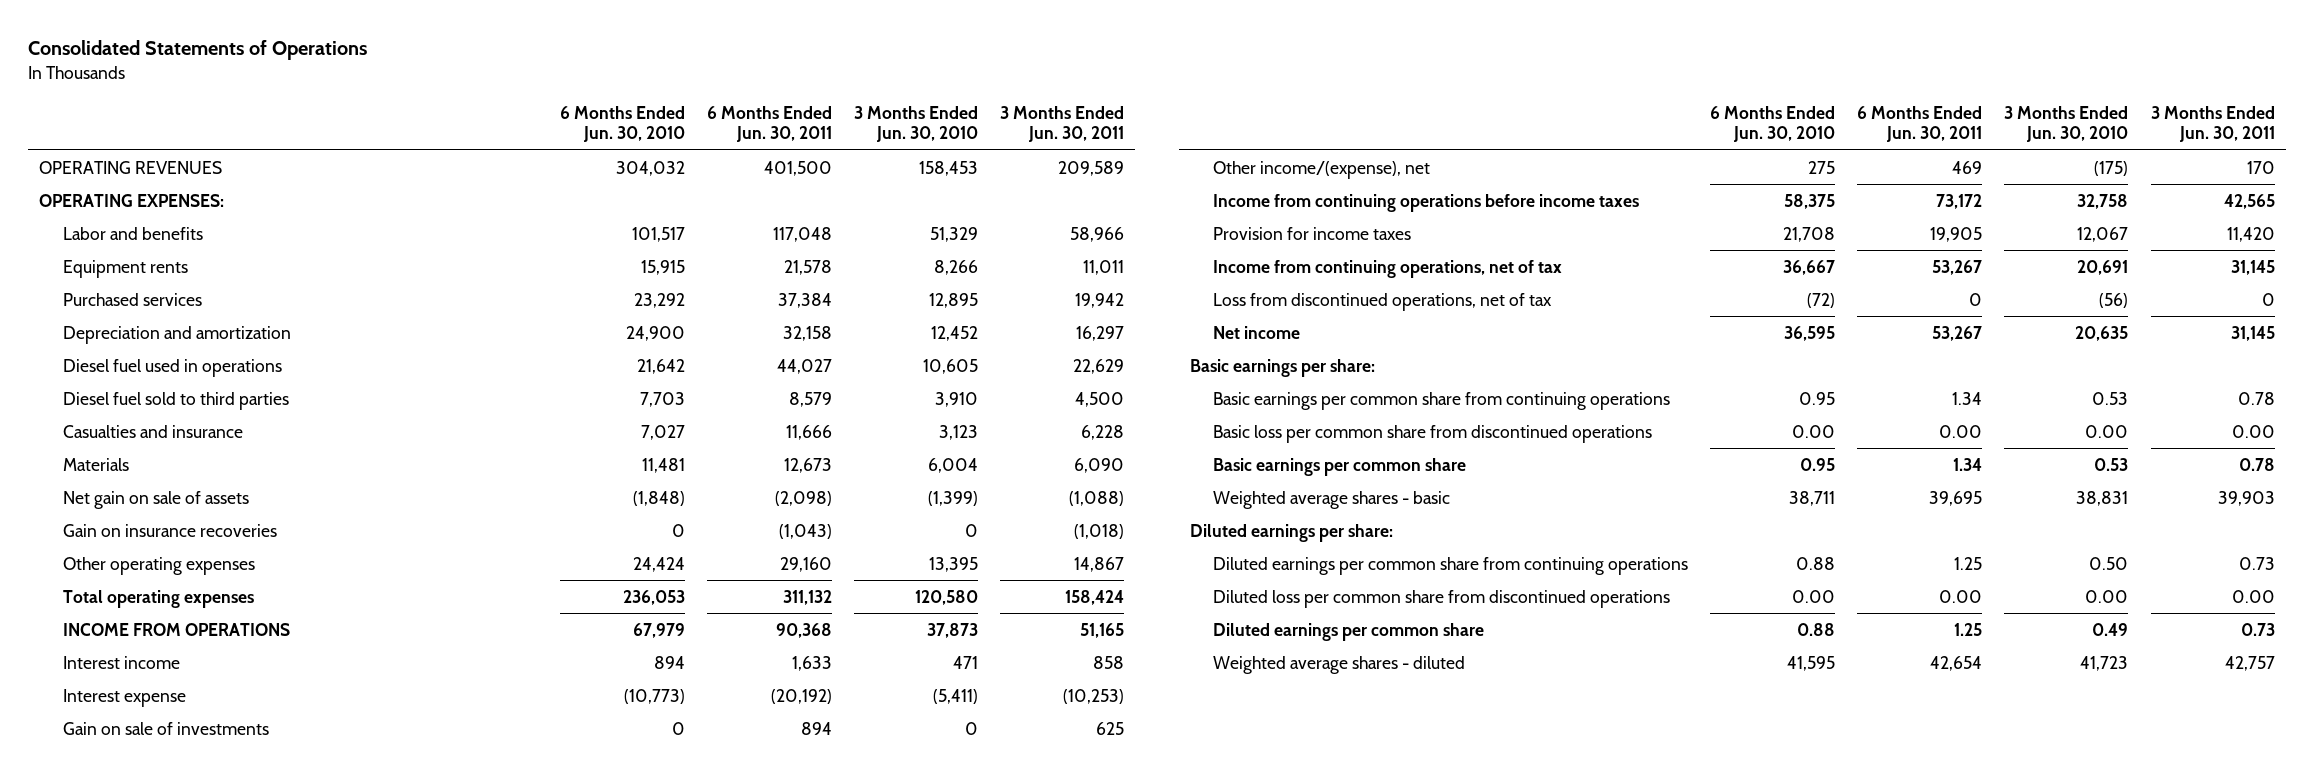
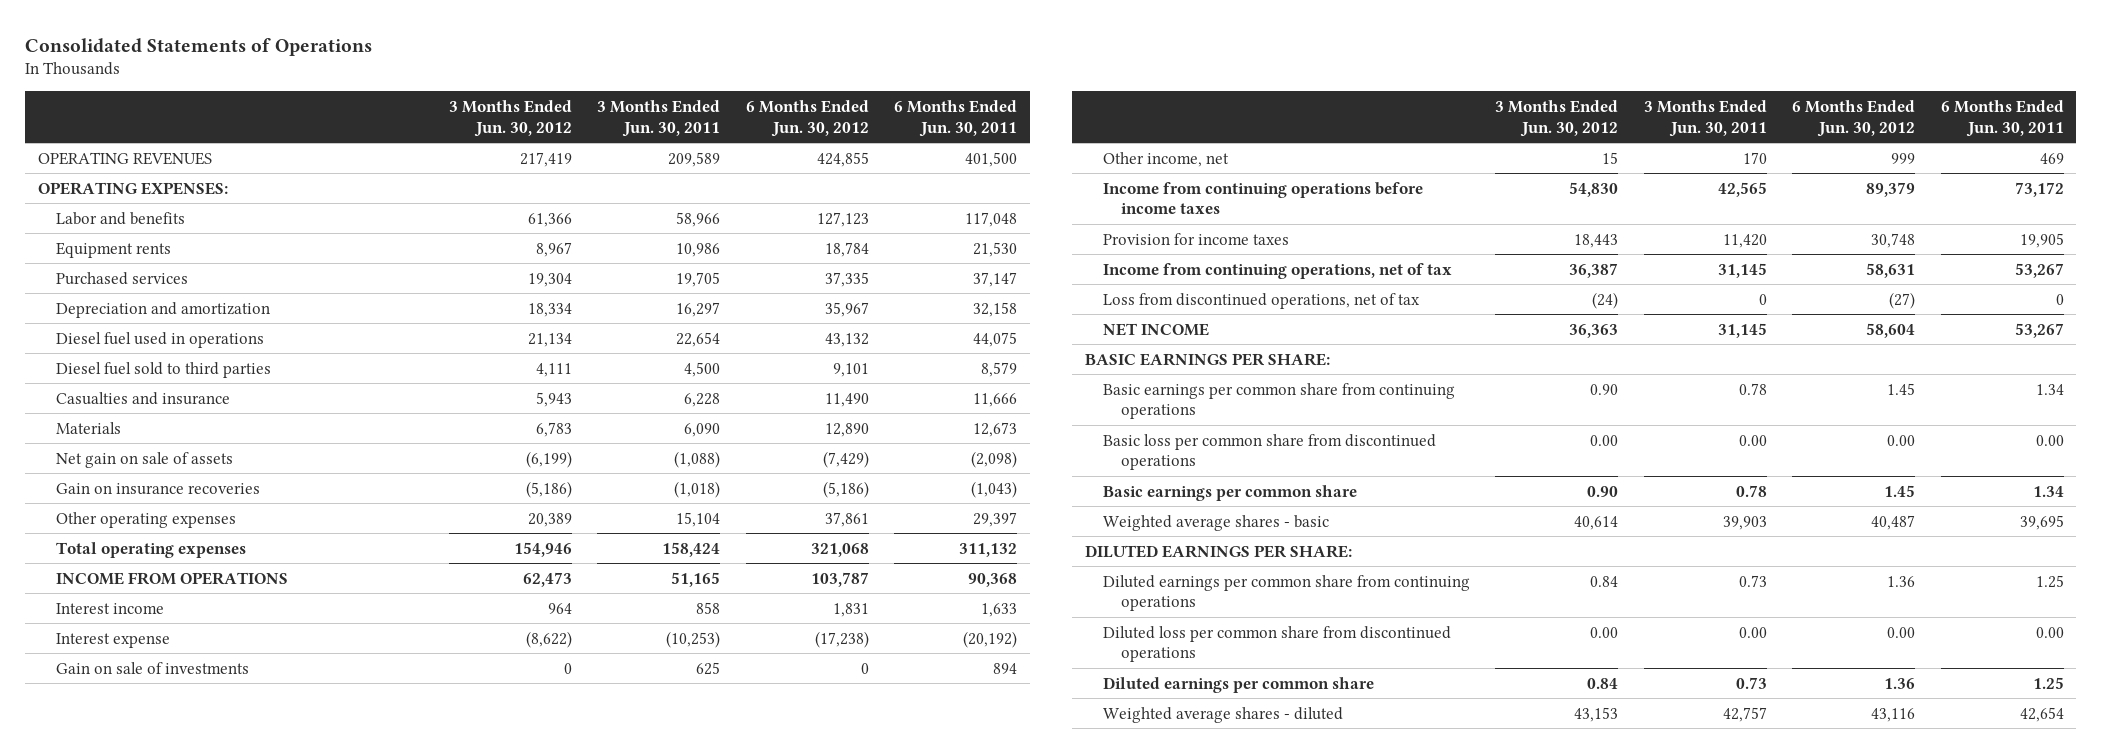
[559,105,685,143] 6 Months Ended Jun. 30, 2010 -> none
[853,105,978,143] 3 Months Ended Jun. 30, 2010 -> none
none -> [448,99,572,137] 3 Months Ended Jun. 30, 2012
none -> [745,99,869,137] 6 Months Ended Jun. 30, 2012
[783,259,832,275] 21,578 -> [973,241,1018,257] 21,530
[1082,259,1124,275] 11,011 -> [676,242,721,257] 10,986
[777,292,832,308] 37,384 -> [973,271,1018,287] 37,147
[1074,292,1124,308] 19,942 -> [676,271,721,287] 19,705
[776,358,832,374] 44,027 -> [973,331,1018,347] 44,075
[1072,358,1124,374] 22,629 -> [676,331,721,347] 22,654
[779,556,832,572] 29,160 -> [973,511,1018,527] 29,397
[1073,556,1124,572] 14,867 -> [676,511,721,527] 15,104
[1213,160,1431,179] Other income/(expense), net -> [1103,151,1230,167] Other income, net
[1213,325,1301,339] Net income -> [1103,322,1210,336] NET INCOME
[1189,358,1375,377] Basic earnings per share: -> [1084,352,1330,366] BASIC EARNINGS PER SHARE:
[1189,523,1393,542] Diluted earnings per share: -> [1084,544,1352,558] DILUTED EARNINGS PER SHARE:

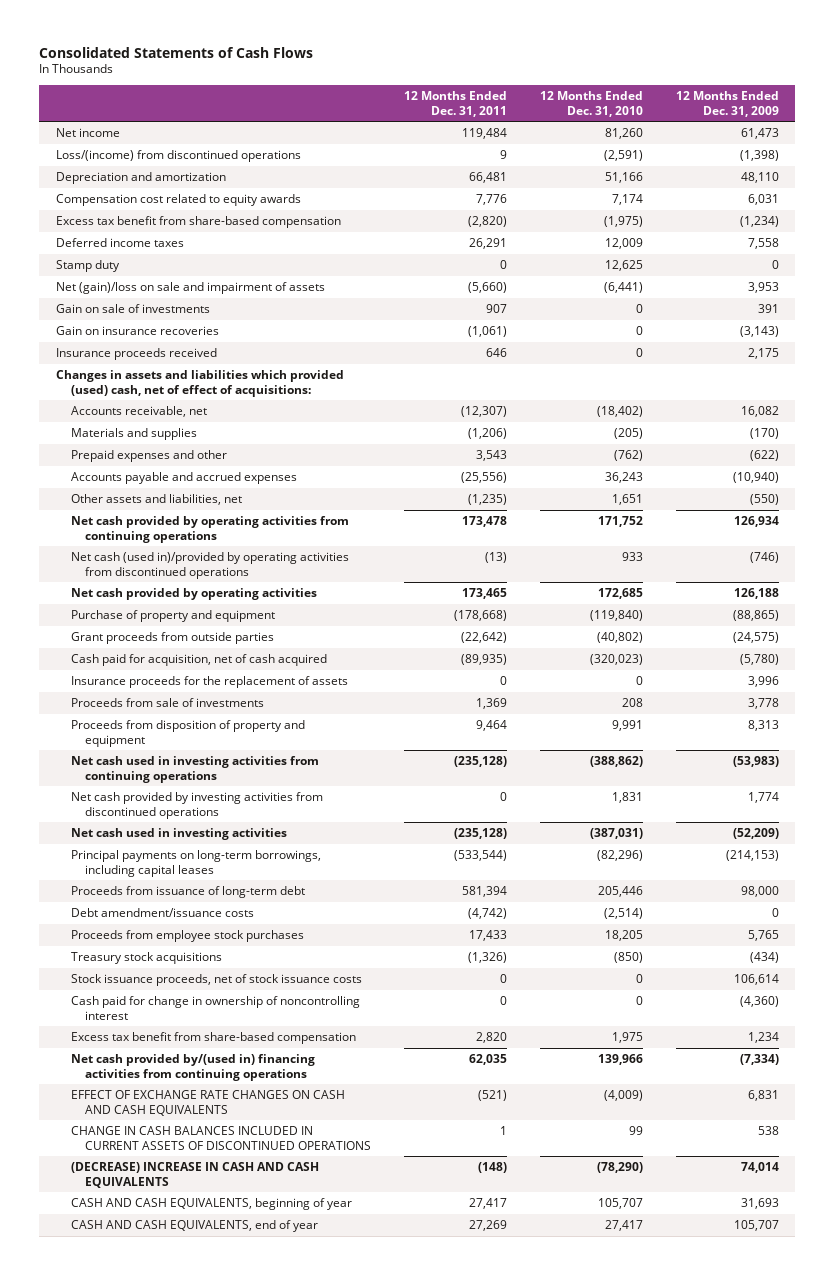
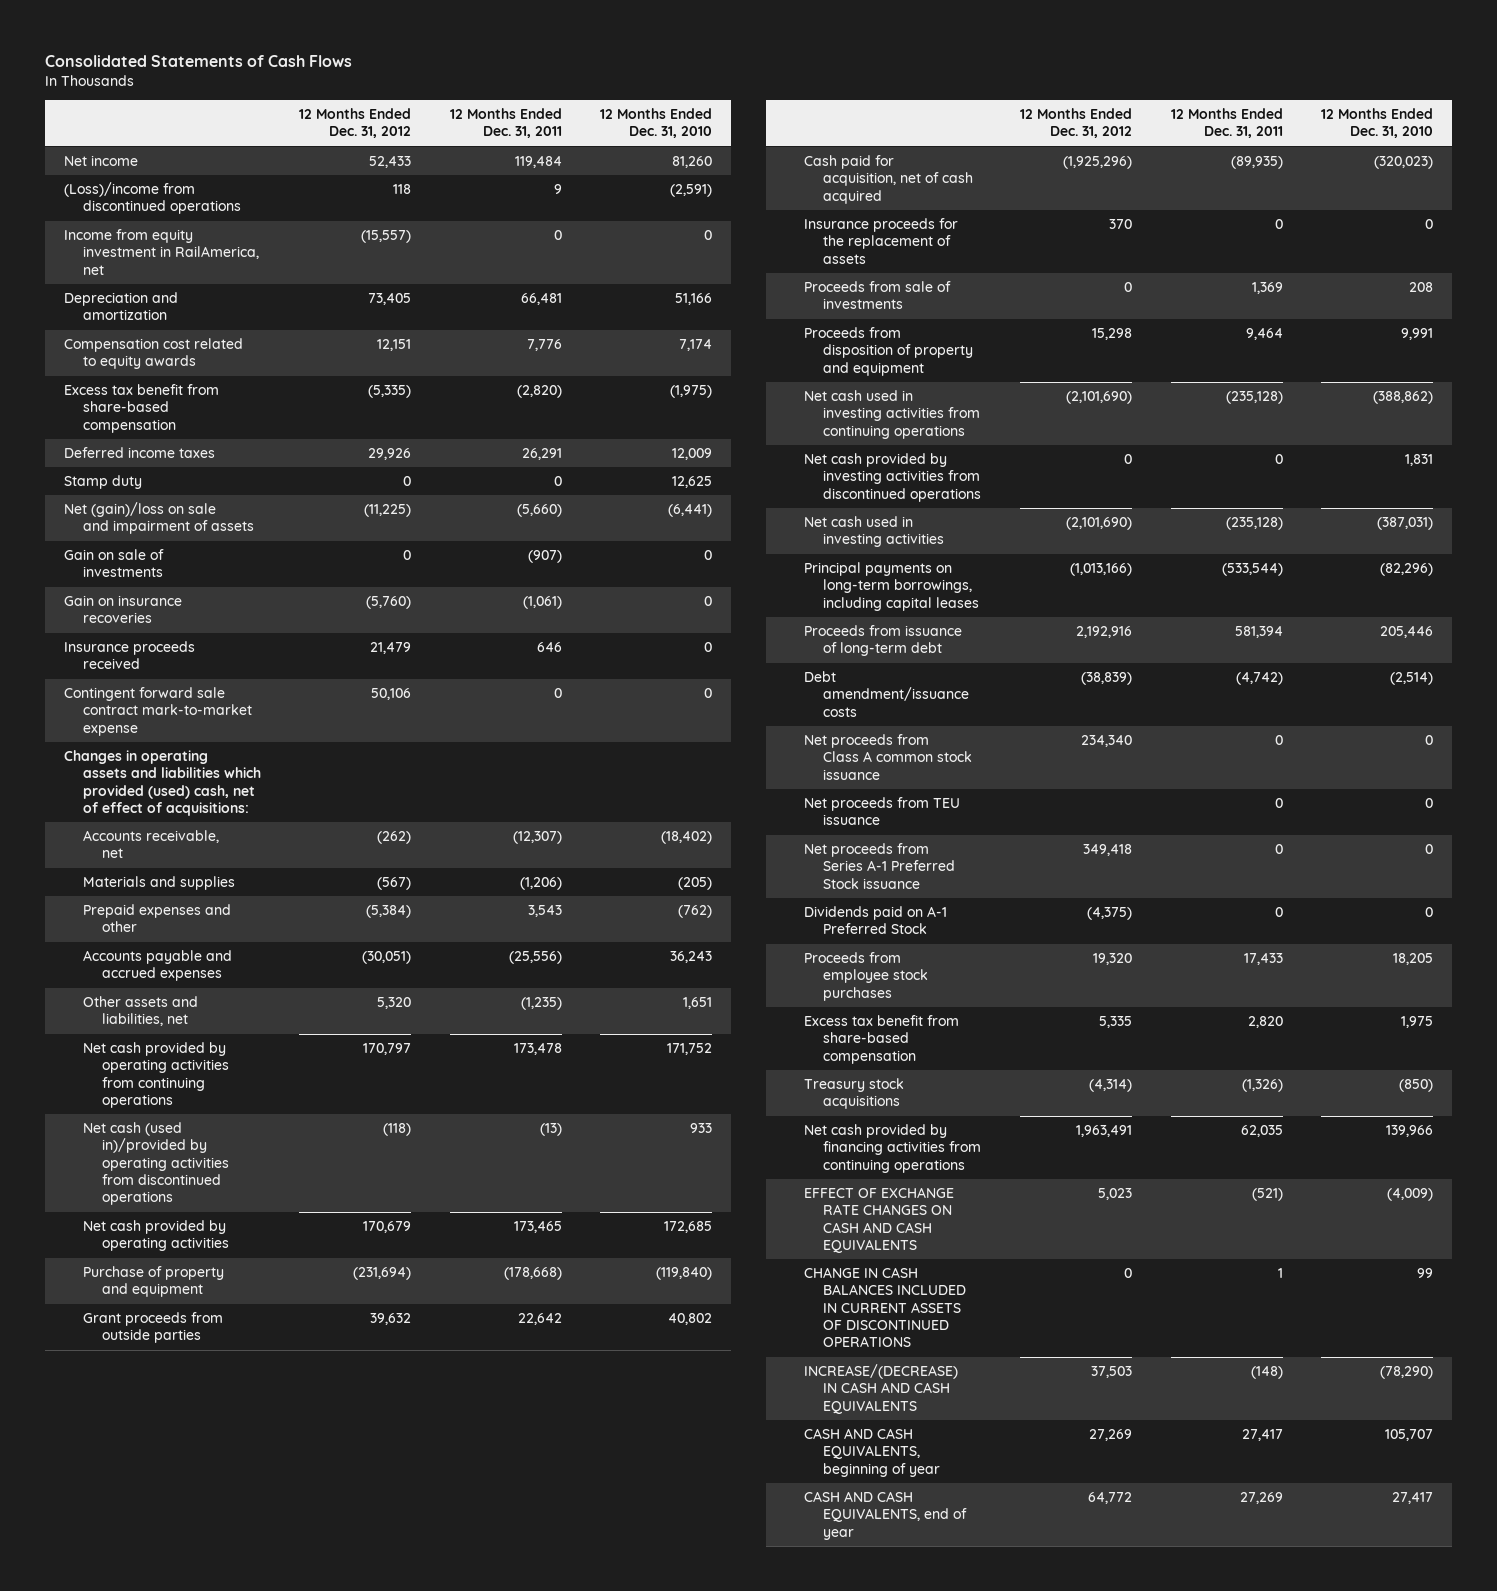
[675,90,779,117] 12 Months Ended Dec. 31, 2009 -> none
none -> [299,108,412,139] 12 Months Ended Dec. 31, 2012
[55,149,301,162] Loss/(income) from discontinued operations -> [64,182,241,215] (Loss)/income from discontinued operations
none -> [64,229,259,275] Income from equity investment in RailAmerica, net
[486,303,508,313] 907 -> [527,550,562,564] (907)
none -> [64,687,252,736] Contingent forward sale contract mark-to-market expense
[55,369,344,397] Changes in assets and liabilities which provided (used) cash, net of effect of acquisitions: -> [64,750,261,817] Changes in operating assets and liabilities which provided (used) cash, net of effect of acquisitions:
[461,631,508,643] (22,642) -> [517,1313,562,1326] 22,642
[596,631,643,643] (40,802) -> [667,1313,712,1326] 40,802
none -> [804,734,972,780] Net proceeds from Class A common stock issuance
none -> [804,797,961,826] Net proceeds from TEU issuance
none -> [804,843,955,889] Net proceeds from Series A-1 Preferred Stock issuance
none -> [804,906,948,935] Dividends paid on A-1 Preferred Stock
[70,973,362,986] Stock issuance proceeds, net of stock issuance costs -> none
[70,995,360,1020] Cash paid for change in ownership of noncontrolling interest -> none
[70,951,222,964] Treasury stock acquisitions -> [804,1078,905,1110] Treasury stock acquisitions
[70,1053,315,1081] Net cash provided by/(used in) financing activities from continuing operations -> [804,1124,981,1173] Net cash provided by financing activities from continuing operations
[70,1161,319,1188] (DECREASE) INCREASE IN CASH AND CASH EQUIVALENTS -> [804,1364,959,1414] INCREASE/(DECREASE) IN CASH AND CASH EQUIVALENTS

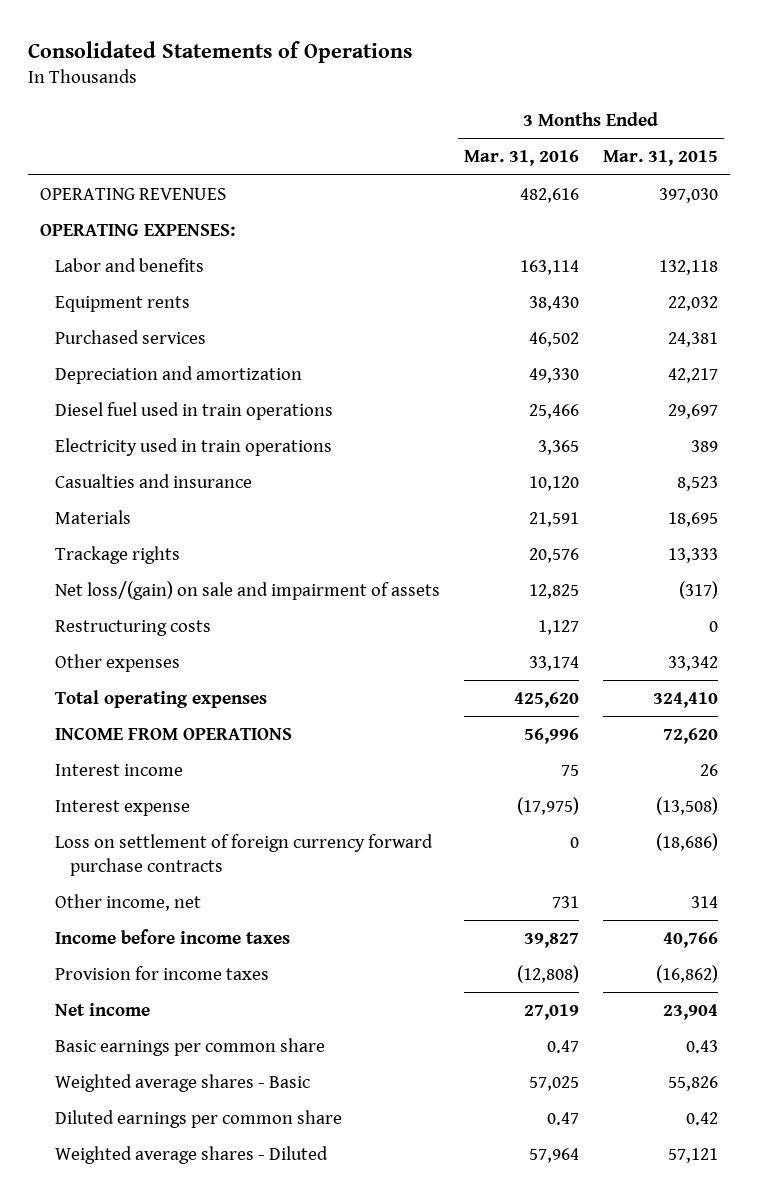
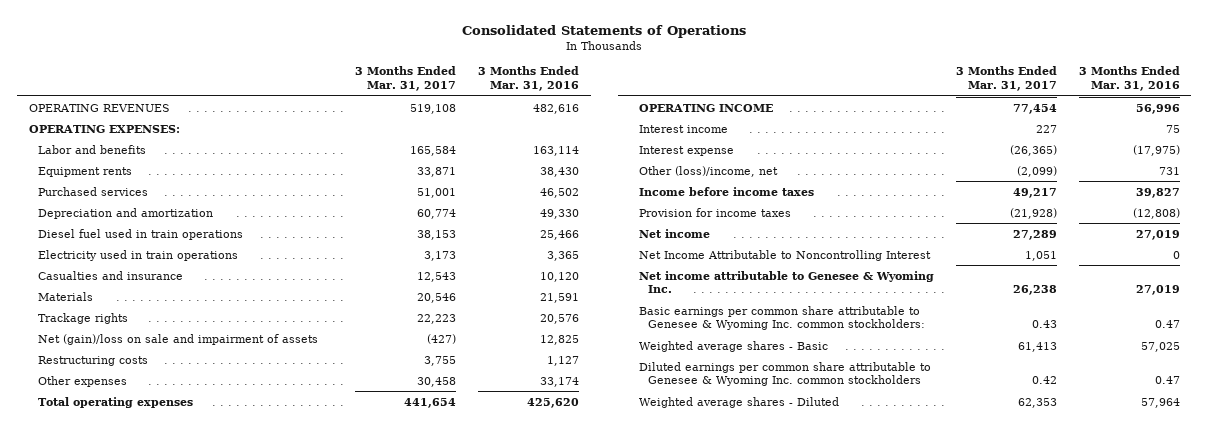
[602,150,718,167] Mar. 31, 2015 -> none
none -> [355,66,457,92] 3 Months Ended Mar. 31, 2017
[55,580,441,600] Net loss/(gain) on sale and impairment of assets -> [37,333,318,345] Net (gain)/loss on sale and impairment of assets
[55,726,293,740] INCOME FROM OPERATIONS -> [638,103,773,112] OPERATING INCOME
[55,833,434,876] Loss on settlement of foreign currency forward purchase contracts -> none
[55,893,202,911] Other income, net -> [638,165,778,177] Other (loss)/income, net
none -> [638,249,931,261] Net Income Attributable to Noncontrolling Interest
none -> [638,270,934,294] Net income attributable to Genesee & Wyoming Inc.
[55,1037,326,1056] Basic earnings per common share -> [638,305,925,331] Basic earnings per common share attributable to Genesee & Wyoming Inc. common stockholders:
[55,1109,343,1128] Diluted earnings per common share -> [638,361,931,387] Diluted earnings per common share attributable to Genesee & Wyoming Inc. common stockholders

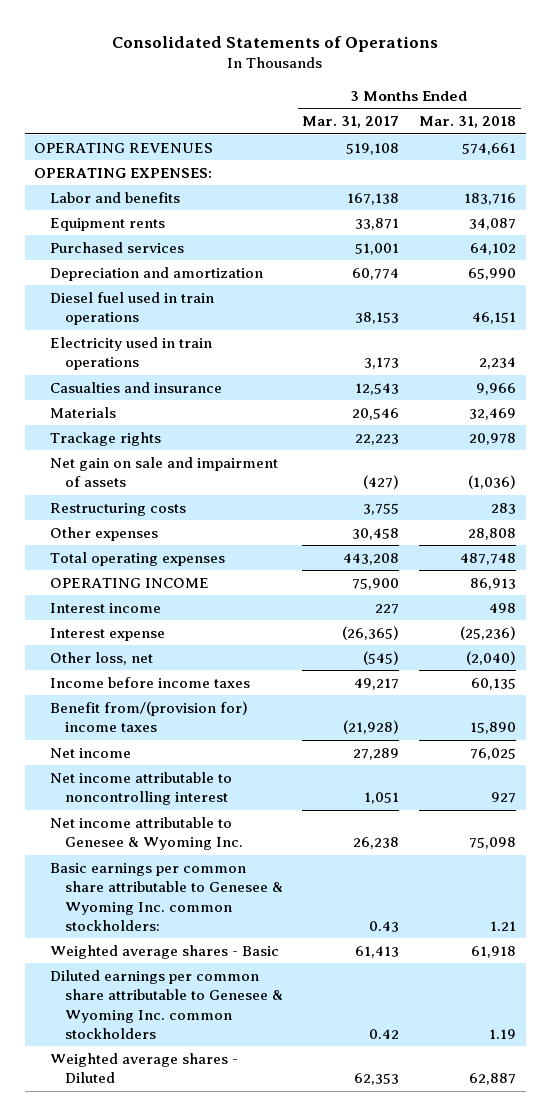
[478,66,580,92] 3 Months Ended Mar. 31, 2016 -> none
none -> [418,116,516,129] Mar. 31, 2018
[410,145,457,156] 165,584 -> [347,192,400,205] 167,138
[37,333,318,345] Net (gain)/loss on sale and impairment of assets -> [49,456,278,488] Net gain on sale and impairment of assets
[404,397,457,408] 441,654 -> [343,552,400,565] 443,208
[1013,103,1058,114] 77,454 -> [352,577,400,590] 75,900
[638,165,778,177] Other (loss)/income, net -> [49,651,153,665] Other loss, net
[1017,165,1058,177] (2,099) -> [363,650,400,665] (545)
[638,207,791,217] Provision for income taxes -> [49,700,248,733] Benefit from/(provision for) income taxes
[638,249,931,261] Net Income Attributable to Noncontrolling Interest -> [49,771,232,806] Net income attributable to noncontrolling interest

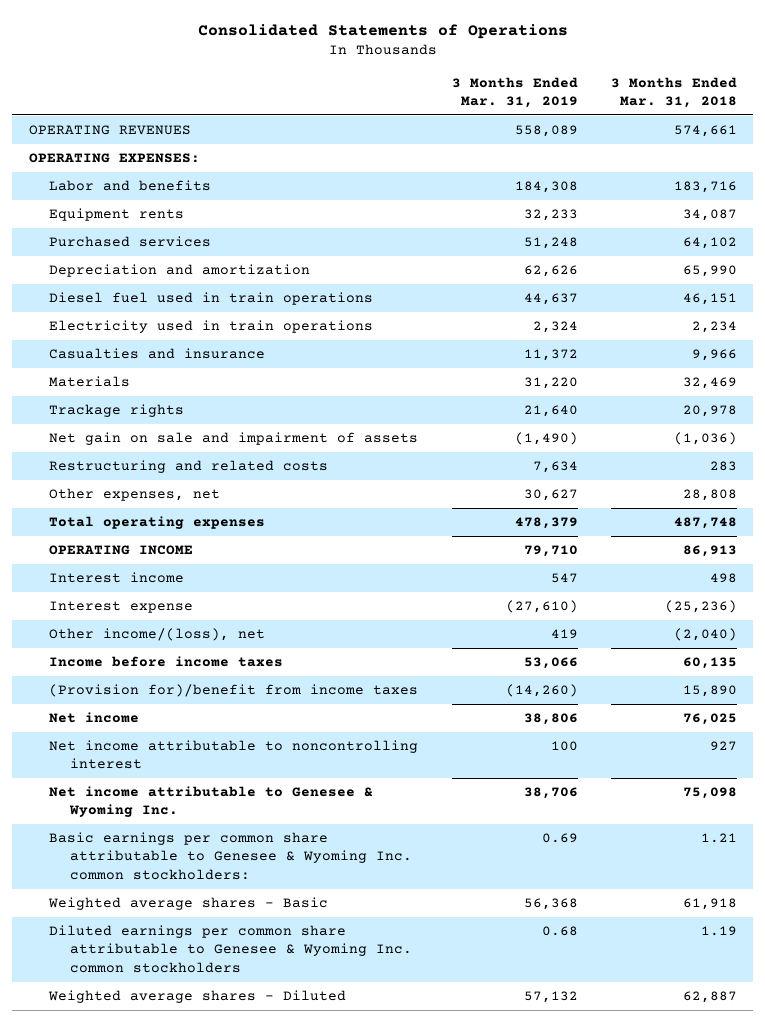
[302,116,400,129] Mar. 31, 2017 -> none
none -> [451,76,578,108] 3 Months Ended Mar. 31, 2019
[49,502,186,516] Restructuring costs -> [49,460,329,474] Restructuring and related costs
[49,526,158,541] Other expenses -> [49,488,221,502] Other expenses, net
[49,651,153,665] Other loss, net -> [49,628,266,642] Other income/(loss), net
[49,700,248,733] Benefit from/(provision for) income taxes -> [49,684,419,698] (Provision for)/benefit from income taxes

